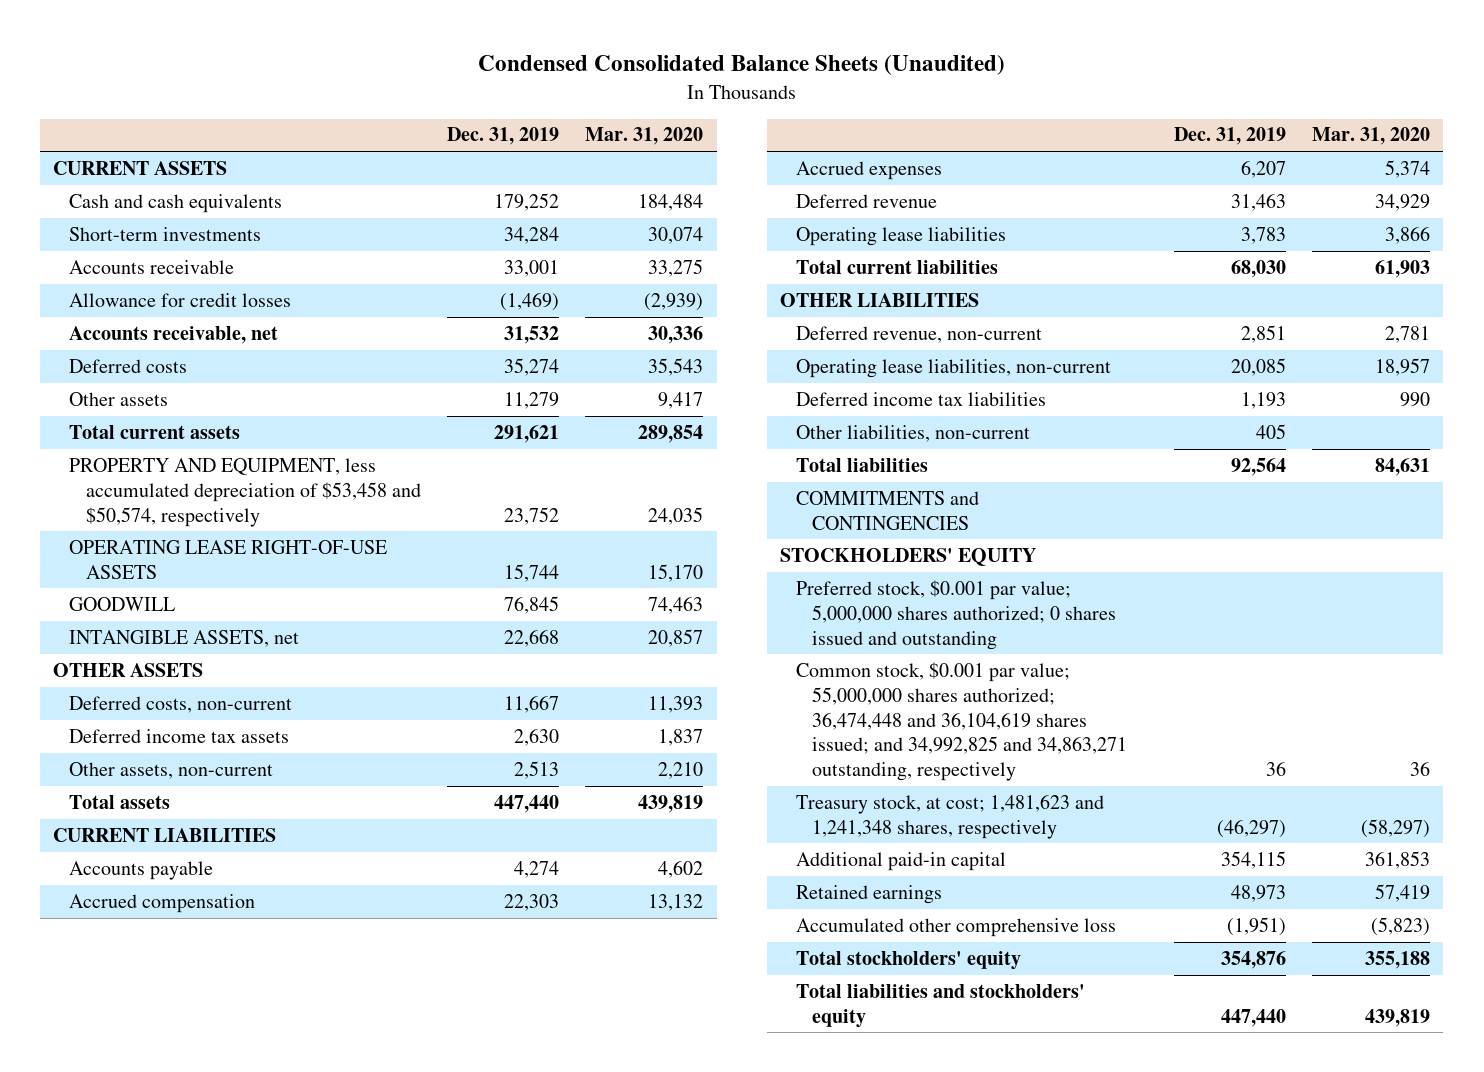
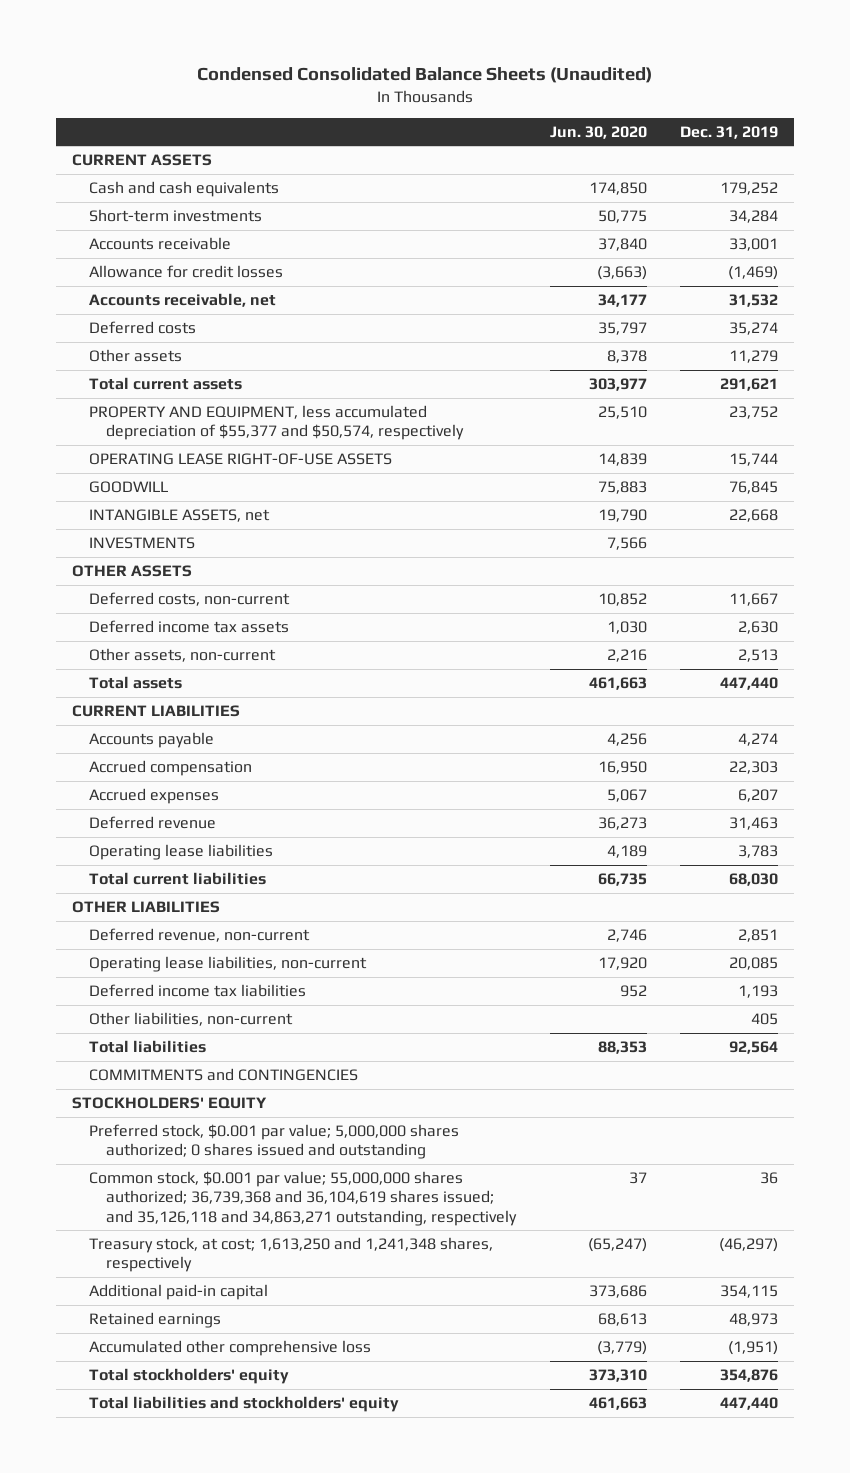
[585,127,704,146] Mar. 31, 2020 -> none
none -> [549,125,647,139] Jun. 30, 2020
[69,457,421,527] PROPERTY AND EQUIPMENT, less accumulated depreciation of $53,458 and $50,574, respectively -> [89,405,465,441] PROPERTY AND EQUIPMENT, less accumulated depreciation of $55,377 and $50,574, respectively
none -> [89,537,196,550] INVESTMENTS
[796,661,1128,782] Common stock, $0.001 par value; 55,000,000 shares authorized; 36,474,448 and 36,104,619 shares issued; and 34,992,825 and 34,863,271 outstanding, respectively -> [89,1171,518,1226] Common stock, $0.001 par value; 55,000,000 shares authorized; 36,739,368 and 36,104,619 shares issued; and 35,126,118 and 34,863,271 outstanding, respectively
[796,793,1105,839] Treasury stock, at cost; 1,481,623 and 1,241,348 shares, respectively -> [89,1237,494,1273] Treasury stock, at cost; 1,613,250 and 1,241,348 shares, respectively

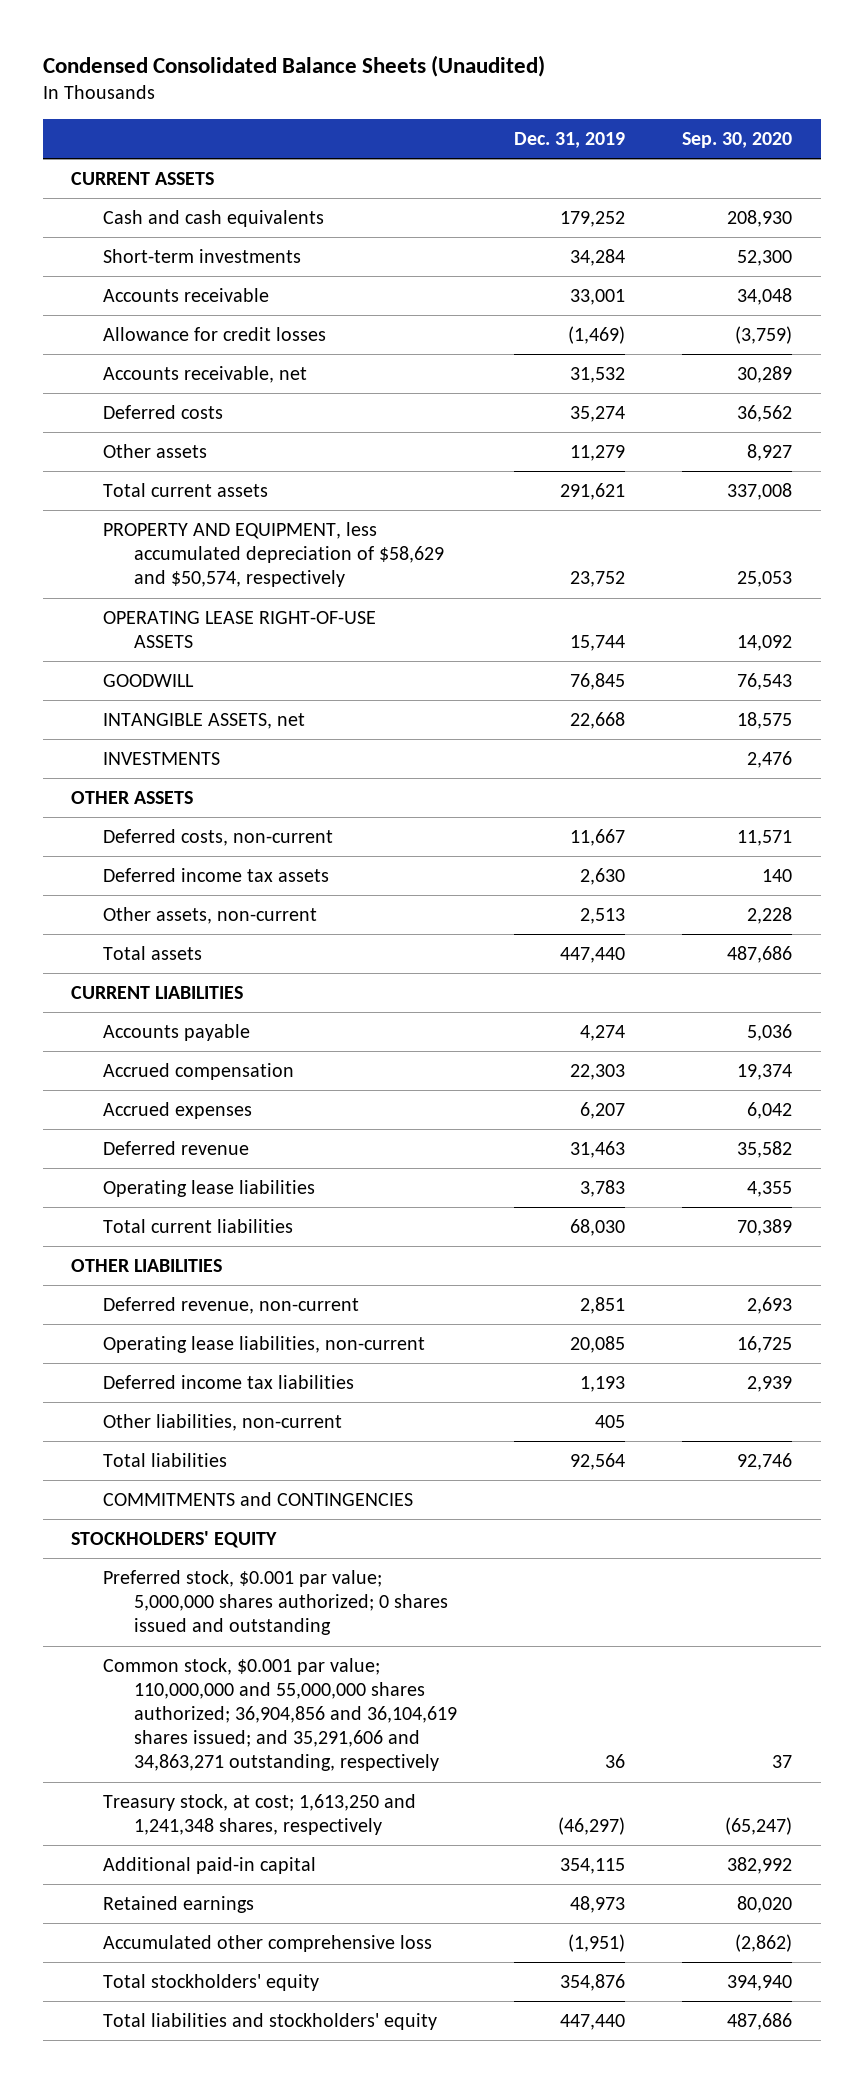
[549,125,647,139] Jun. 30, 2020 -> none
none -> [682,131,793,148] Sep. 30, 2020
[89,405,465,441] PROPERTY AND EQUIPMENT, less accumulated depreciation of $55,377 and $50,574, respectively -> [102,522,444,588] PROPERTY AND EQUIPMENT, less accumulated depreciation of $58,629 and $50,574, respectively
[89,1171,518,1226] Common stock, $0.001 par value; 55,000,000 shares authorized; 36,739,368 and 36,104,619 shares issued; and 35,126,118 and 34,863,271 outstanding, respectively -> [102,1658,457,1772] Common stock, $0.001 par value; 110,000,000 and 55,000,000 shares authorized; 36,904,856 and 36,104,619 shares issued; and 35,291,606 and 34,863,271 outstanding, respectively

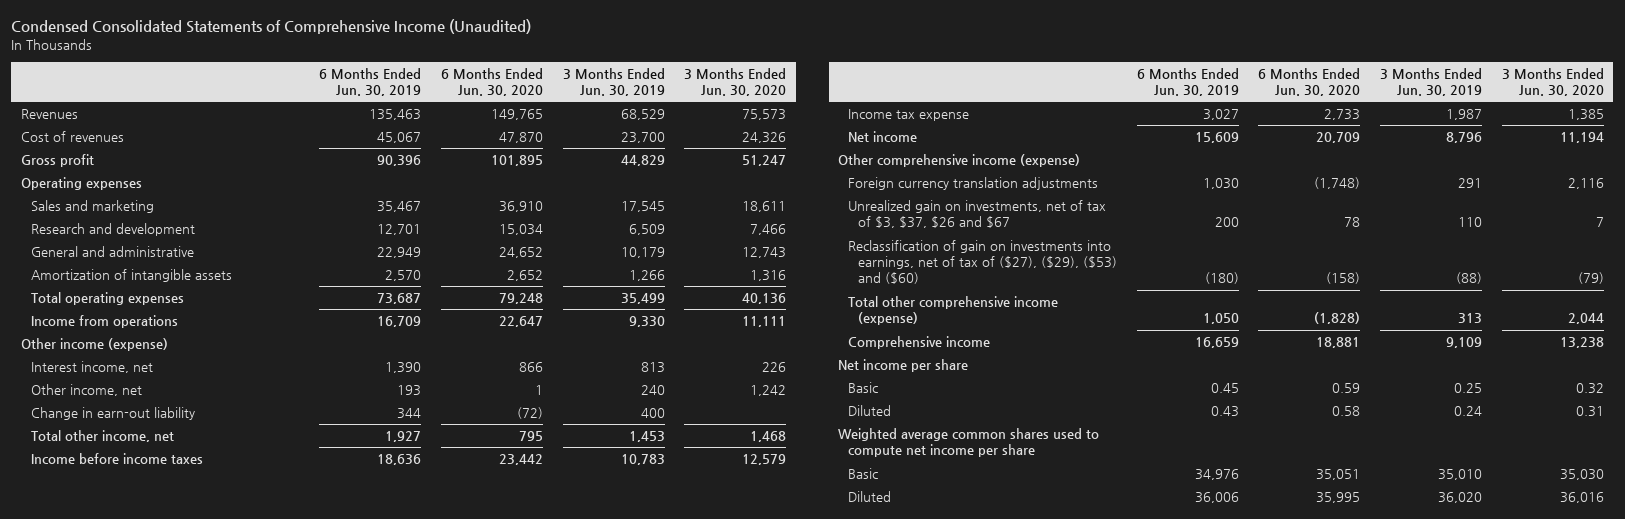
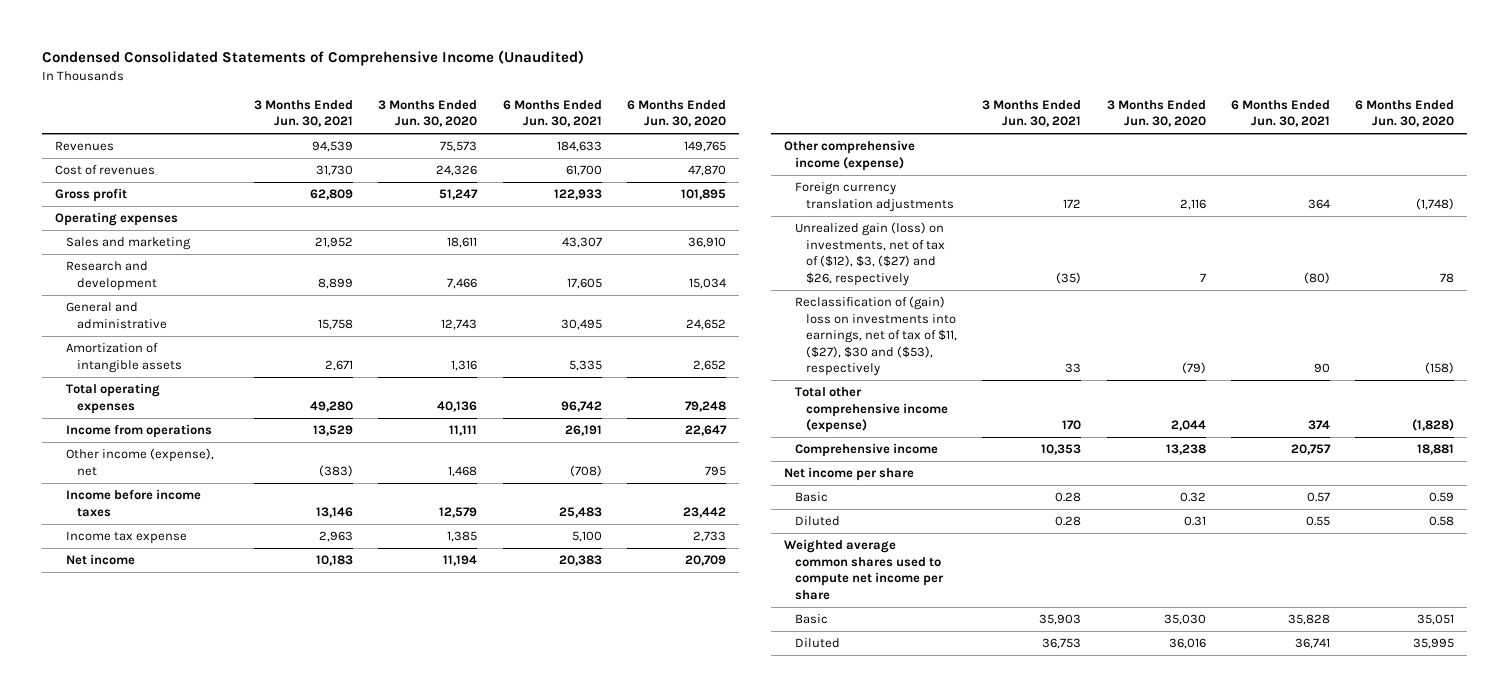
[319,68,422,97] 6 Months Ended Jun. 30, 2019 -> none
[562,68,665,97] 3 Months Ended Jun. 30, 2019 -> none
none -> [253,99,353,128] 3 Months Ended Jun. 30, 2021
none -> [502,99,602,128] 6 Months Ended Jun. 30, 2021
[20,338,168,352] Other income (expense) -> none
[30,361,153,374] Interest income, net -> none
[30,384,142,397] Other income, net -> none
[30,407,195,421] Change in earn-out liability -> none
[30,430,174,443] Total other income, net -> [66,448,215,476] Other income (expense), net
[848,200,1107,229] Unrealized gain on investments, net of tax of $3, $37, $26 and $67 -> [794,222,945,286] Unrealized gain (loss) on investments, net of tax of ($12), $3, ($27) and $26, respectively
[848,240,1118,285] Reclassification of gain on investments into earnings, net of tax of ($27), ($29), ($53) and ($60) -> [794,296,957,377] Reclassification of (gain) loss on investments into earnings, net of tax of $11, ($27), $30 and ($53), respectively

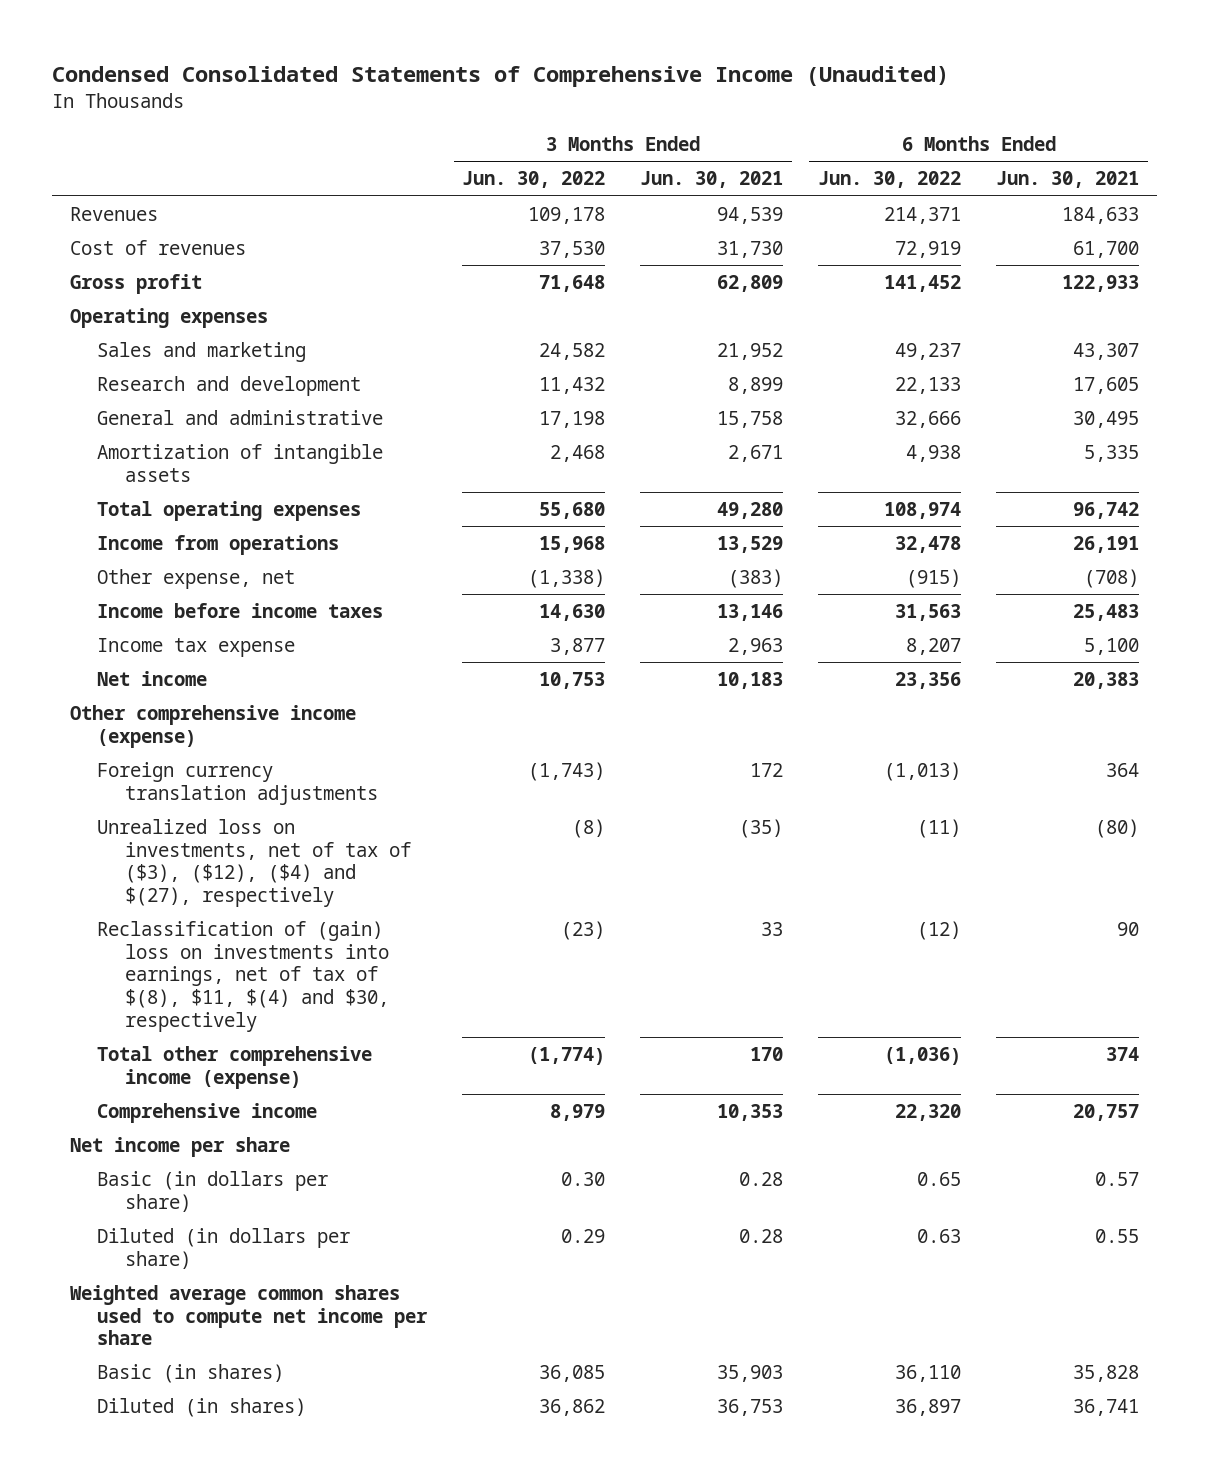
[378,99,478,128] 3 Months Ended Jun. 30, 2020 -> none
[626,99,726,128] 6 Months Ended Jun. 30, 2020 -> none
none -> [462,171,606,189] Jun. 30, 2022
none -> [818,171,962,189] Jun. 30, 2022
[66,448,215,476] Other income (expense), net -> [97,569,296,590] Other expense, net
[794,222,945,286] Unrealized gain (loss) on investments, net of tax of ($12), $3, ($27) and $26, respectively -> [97,819,411,907] Unrealized loss on investments, net of tax of ($3), ($12), ($4) and $(27), respectively
[794,296,957,377] Reclassification of (gain) loss on investments into earnings, net of tax of $11, ($27), $30 and ($53), respectively -> [97,921,389,1032] Reclassification of (gain) loss on investments into earnings, net of tax of $(8), $11, $(4) and $30, respectively
[794,492,828,503] Basic -> [97,1171,329,1212] Basic (in dollars per share)
[794,516,840,527] Diluted -> [97,1228,351,1269] Diluted (in dollars per share)
[794,614,828,625] Basic -> [97,1364,285,1384] Basic (in shares)
[794,638,840,649] Diluted -> [97,1398,307,1418] Diluted (in shares)

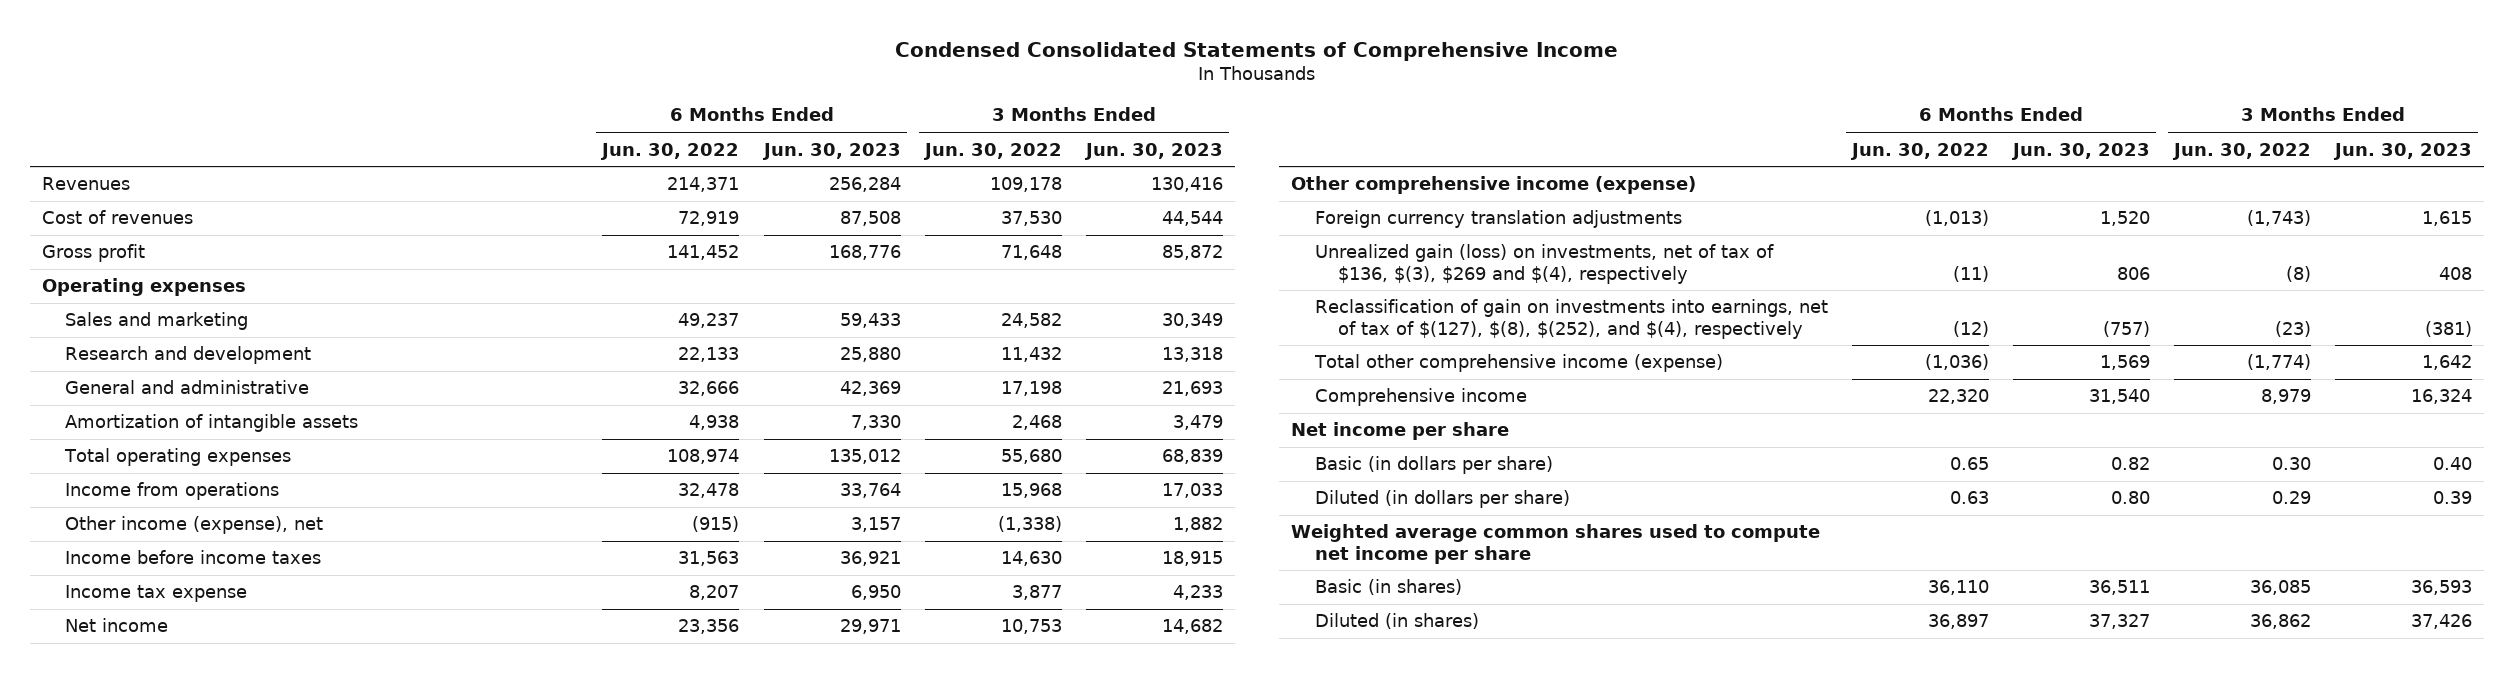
[52,66,950,88] Condensed Consolidated Statements of Comprehensive Income (Unaudited) -> [895,41,1619,61] Condensed Consolidated Statements of Comprehensive Income
[640,171,784,189] Jun. 30, 2021 -> none
[996,171,1140,189] Jun. 30, 2021 -> none
none -> [761,142,901,160] Jun. 30, 2023
none -> [1084,142,1224,160] Jun. 30, 2023
[97,569,296,590] Other expense, net -> [65,516,324,535] Other income (expense), net
[97,819,411,907] Unrealized loss on investments, net of tax of ($3), ($12), ($4) and $(27), respectively -> [1314,244,1774,284] Unrealized gain (loss) on investments, net of tax of $136, $(3), $269 and $(4), respectively
[97,921,389,1032] Reclassification of (gain) loss on investments into earnings, net of tax of $(8), $11, $(4) and $30, respectively -> [1314,299,1828,339] Reclassification of gain on investments into earnings, net of tax of $(127), $(8), $(252), and $(4), respectively

